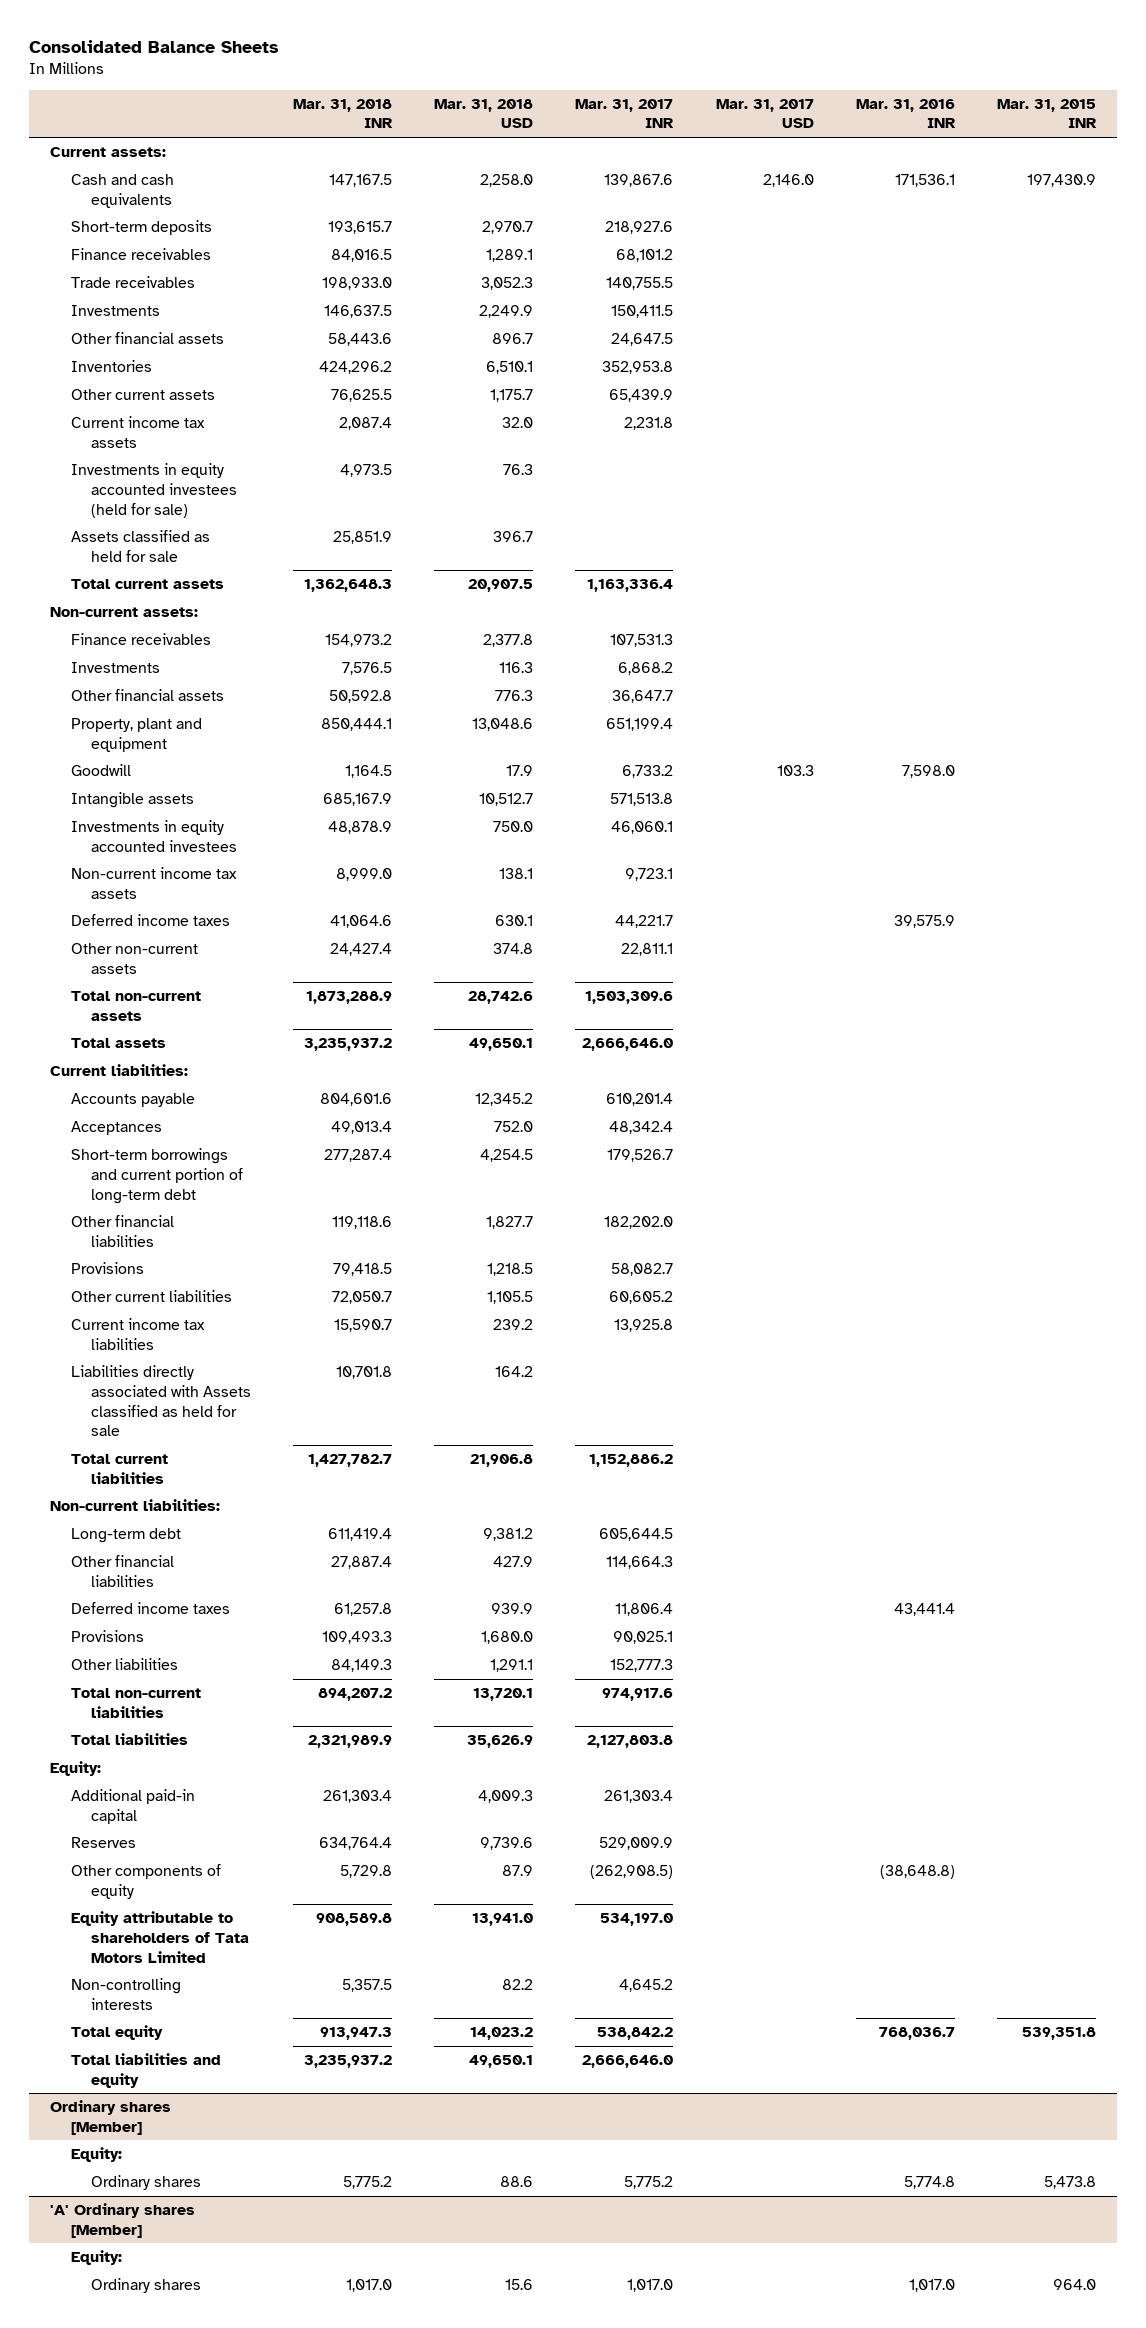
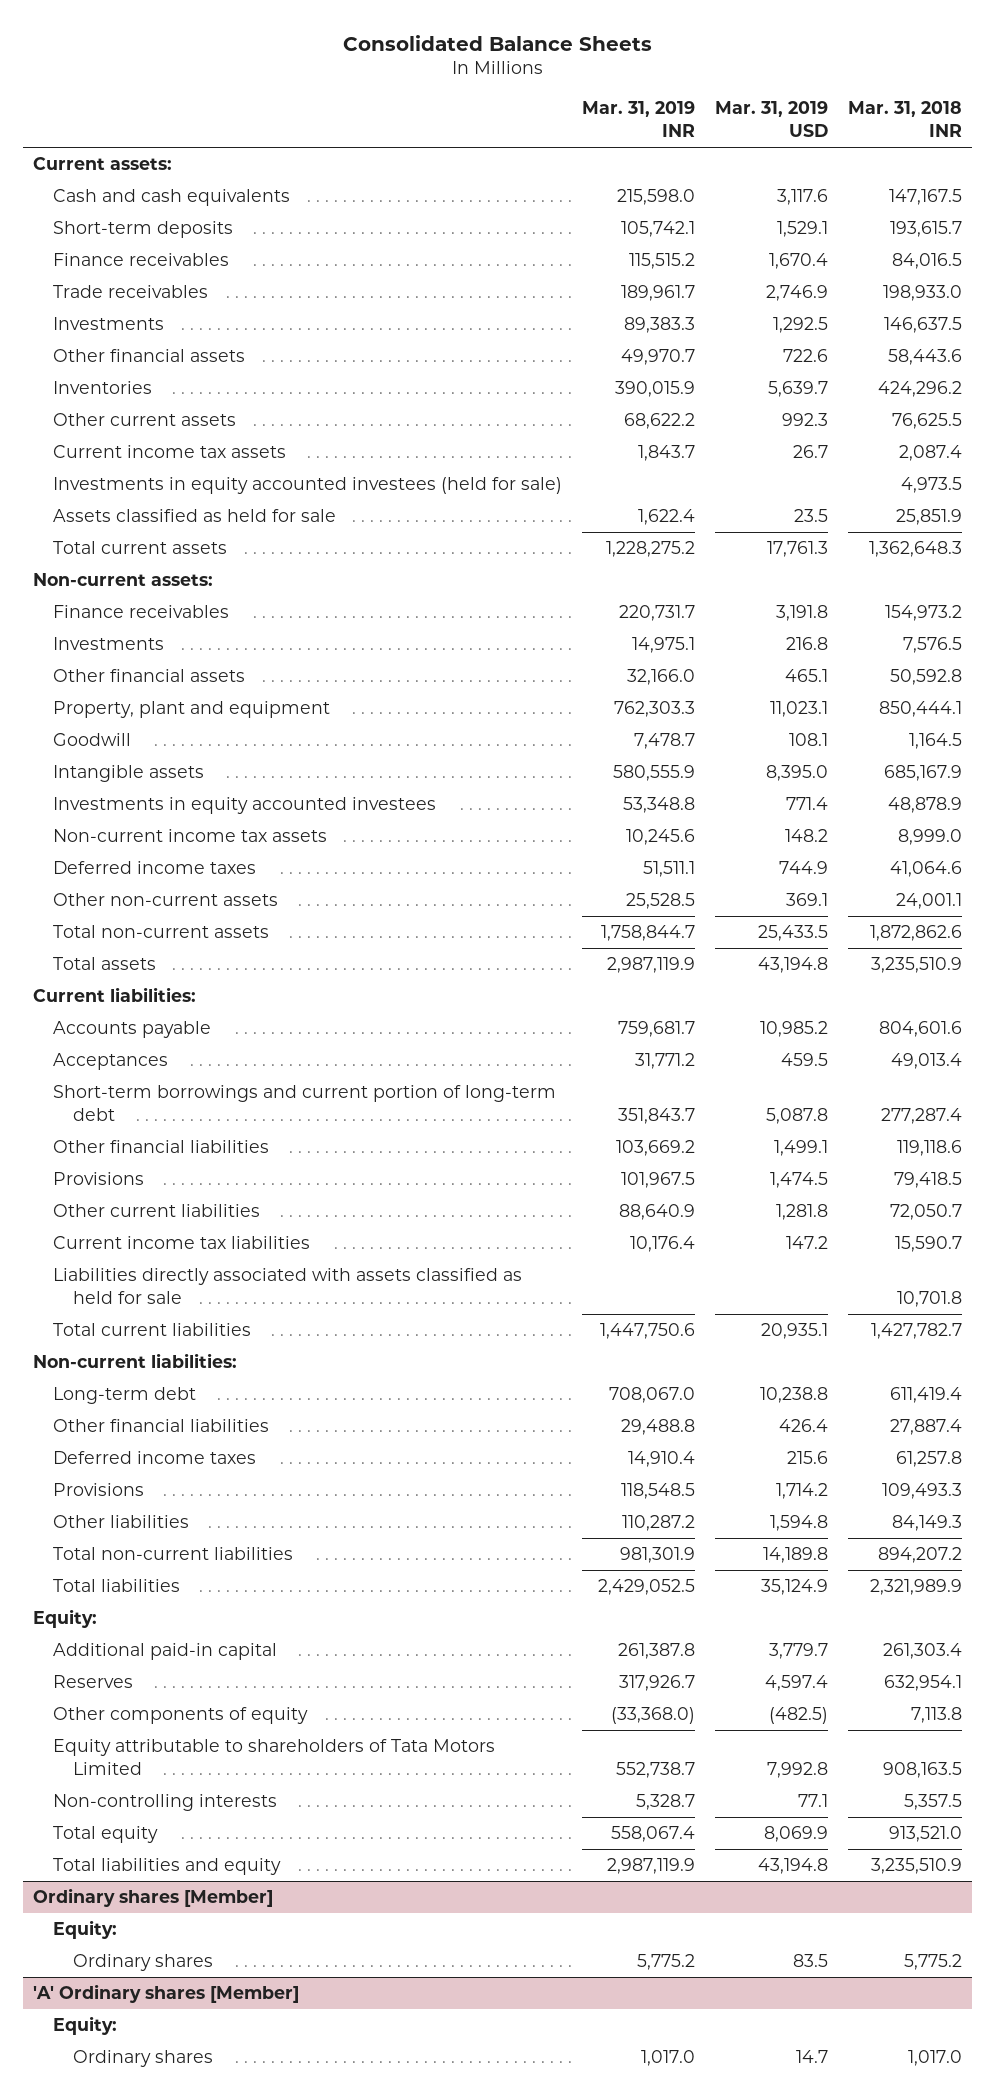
[434,98,534,129] Mar. 31, 2018 USD -> none
[575,98,675,129] Mar. 31, 2017 INR -> none
[715,98,814,129] Mar. 31, 2017 USD -> none
[855,98,956,129] Mar. 31, 2016 INR -> none
[996,98,1097,129] Mar. 31, 2015 INR -> none
none -> [582,101,696,138] Mar. 31, 2019 INR
none -> [715,101,829,138] Mar. 31, 2019 USD
[330,943,393,957] 24,427.4 -> [896,893,963,910] 24,001.1
[306,991,393,1005] 1,873,288.9 -> [870,925,963,942] 1,872,862.6
[304,1038,393,1052] 3,235,937.2 -> [871,957,963,974] 3,235,510.9
[70,1365,251,1437] Liabilities directly associated with Assets classified as held for sale -> [53,1268,523,1304] Liabilities directly associated with assets classified as held for sale
[319,1837,393,1851] 634,764.4 -> [884,1675,963,1692] 632,954.1
[340,1865,393,1879] 5,729.8 -> [911,1707,963,1724] 7,113.8
[316,1913,393,1927] 908,589.8 -> [883,1761,963,1778] 908,163.5
[320,2027,393,2041] 913,947.3 -> [889,1826,963,1843] 913,521.0
[304,2055,393,2069] 3,235,937.2 -> [871,1858,963,1875] 3,235,510.9

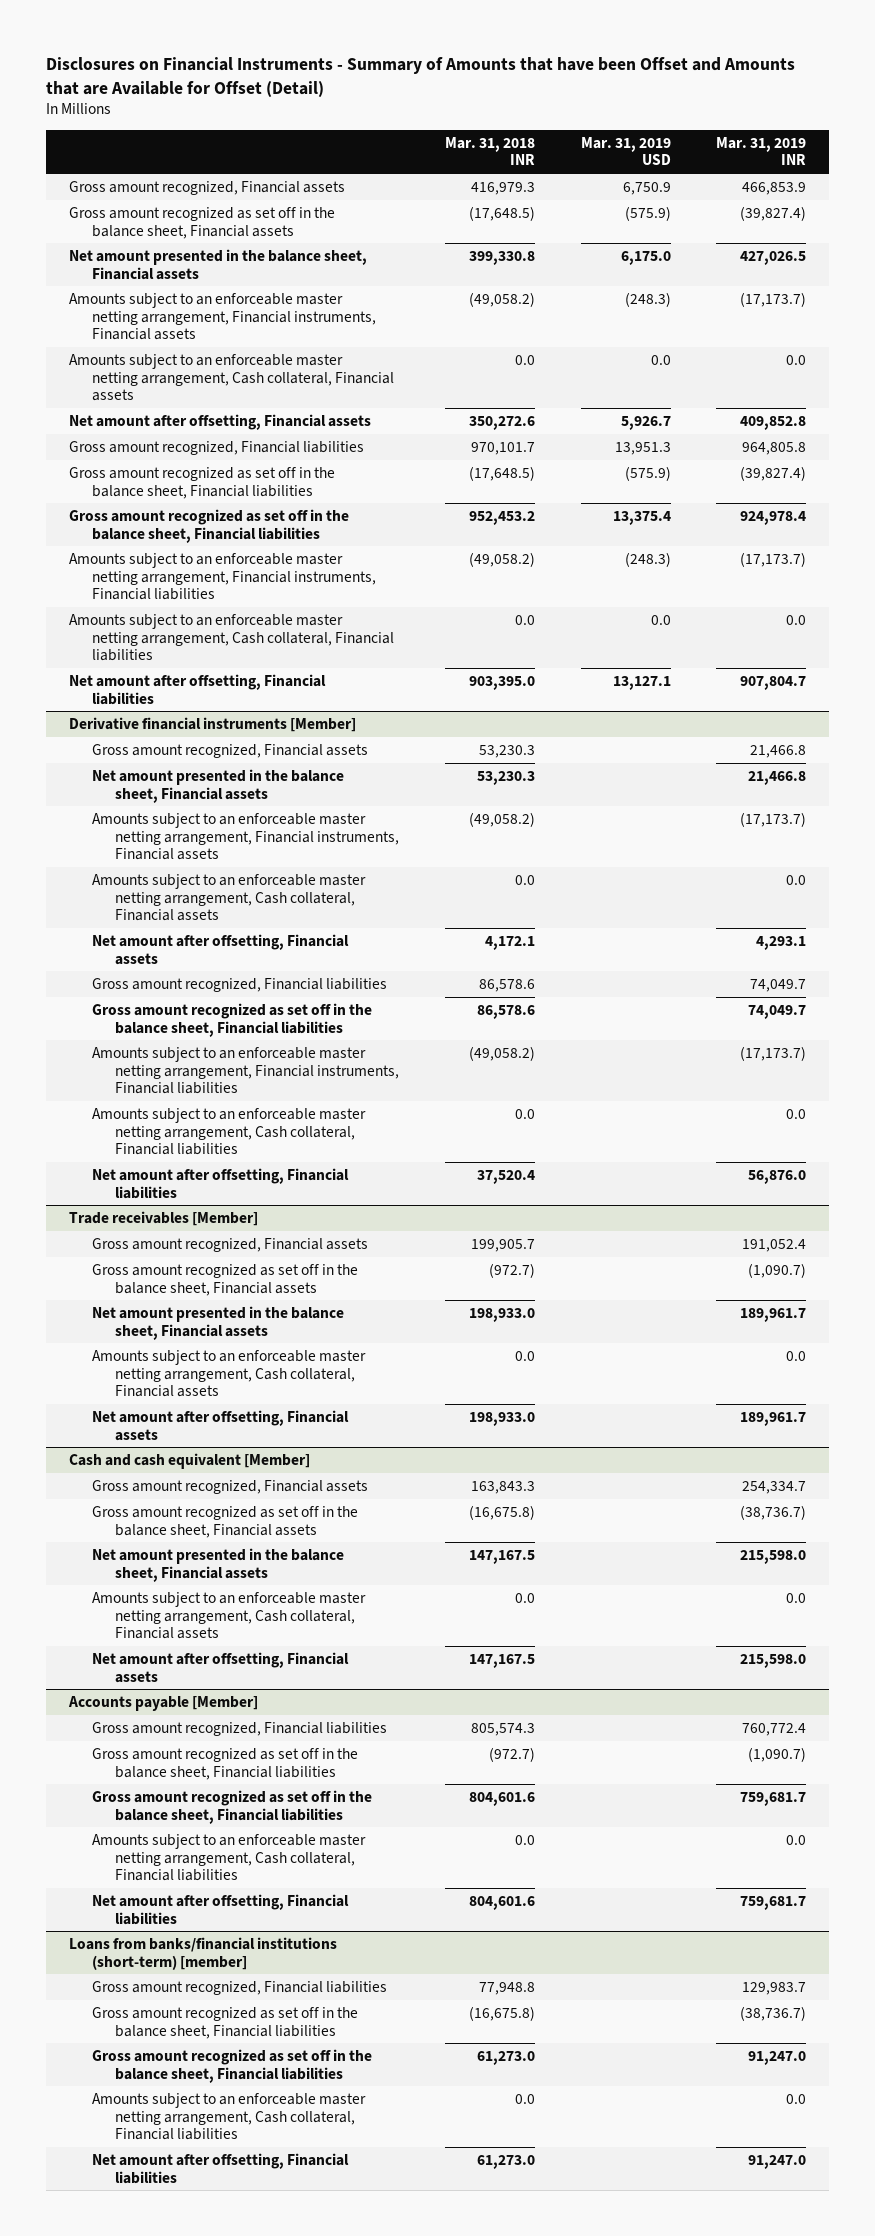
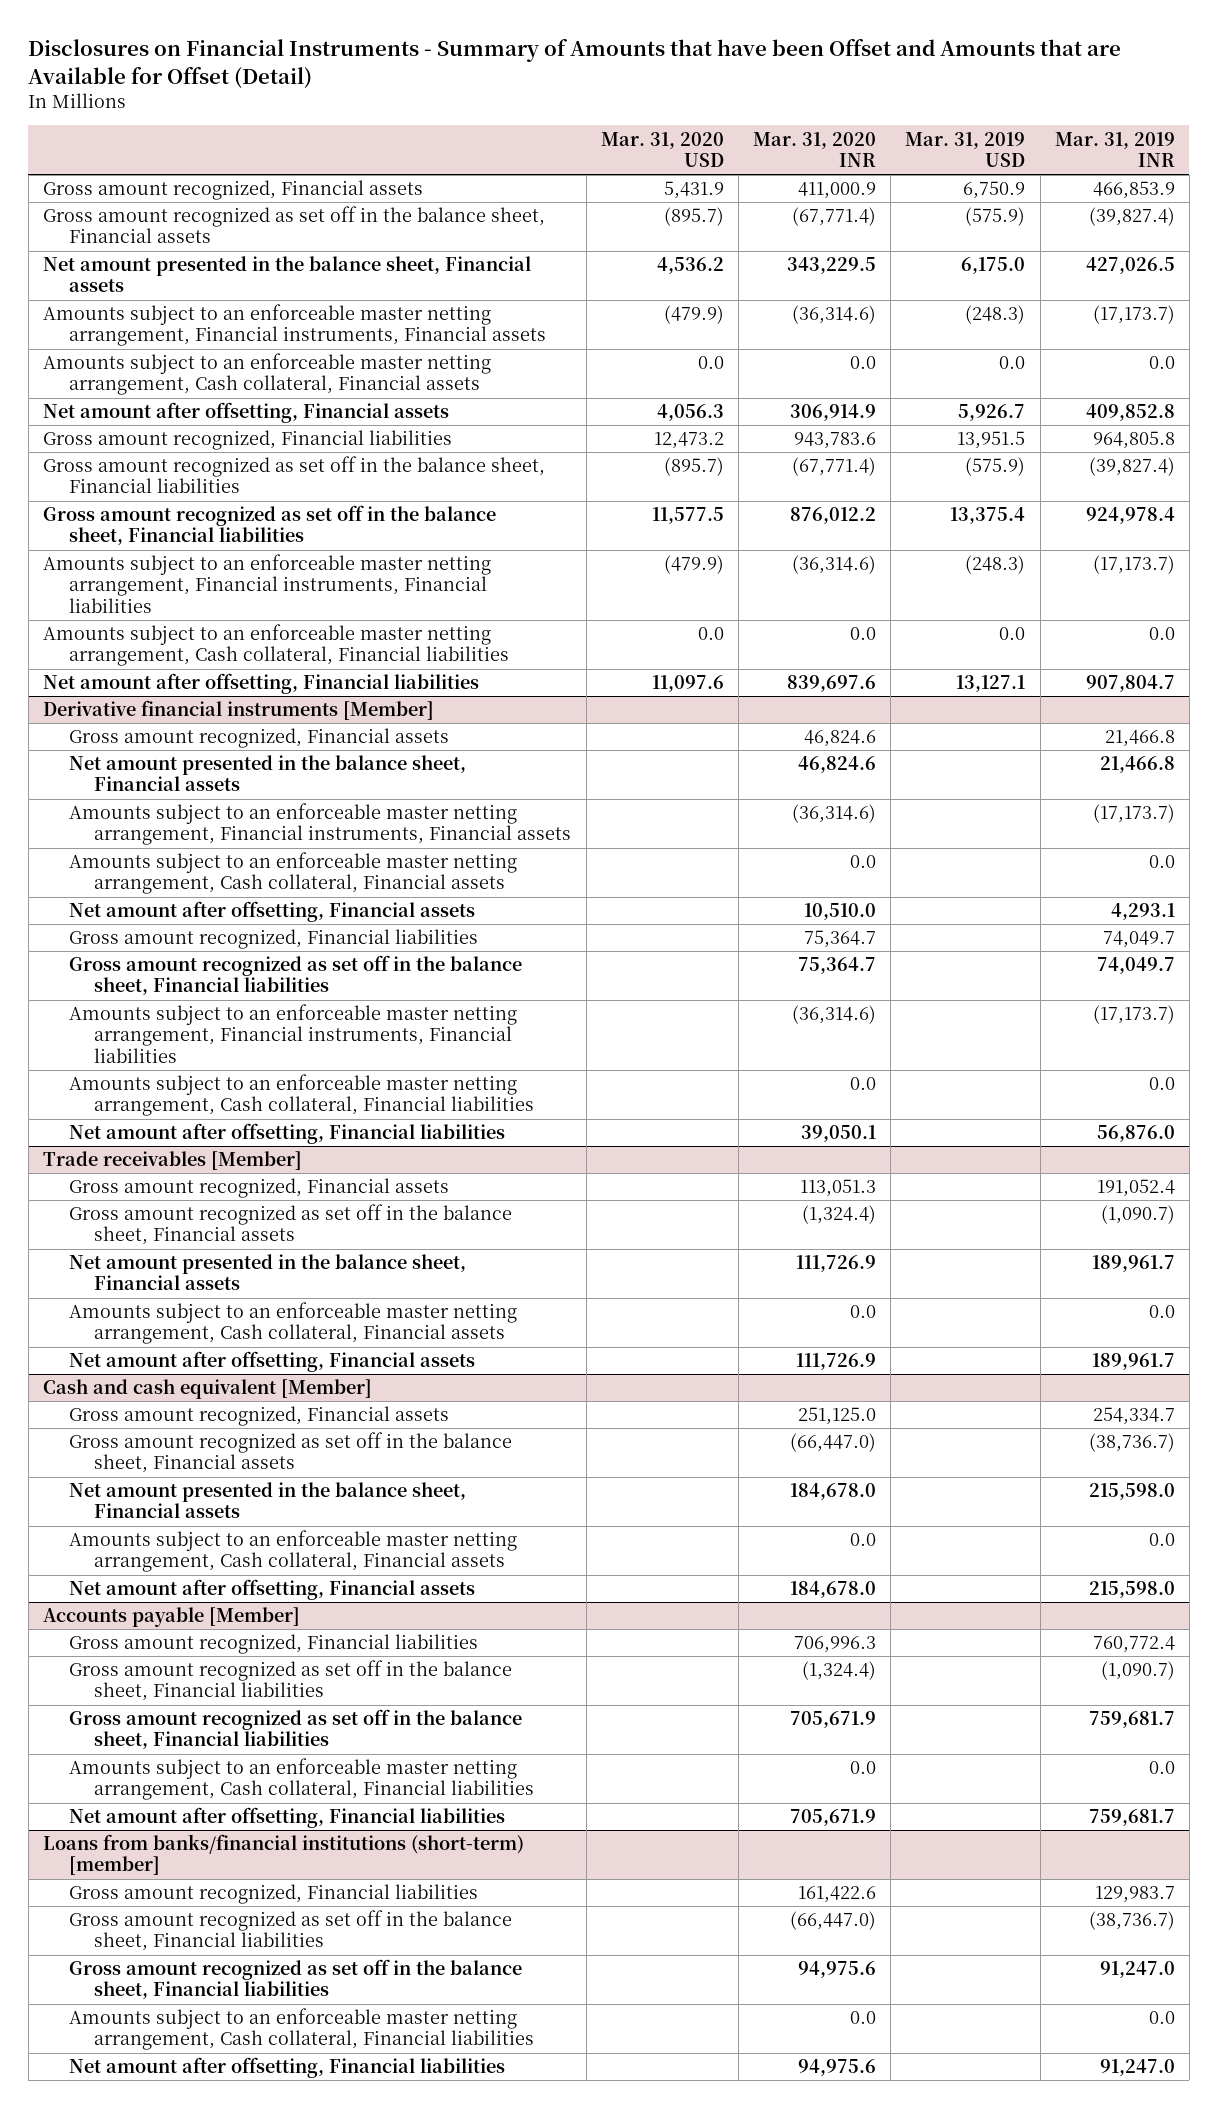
[445,136,536,166] Mar. 31, 2018 INR -> none
none -> [600,131,724,167] Mar. 31, 2020 USD
none -> [753,131,877,167] Mar. 31, 2020 INR
[614,441,671,455] 13,951.3 -> [957,431,1026,450] 13,951.5

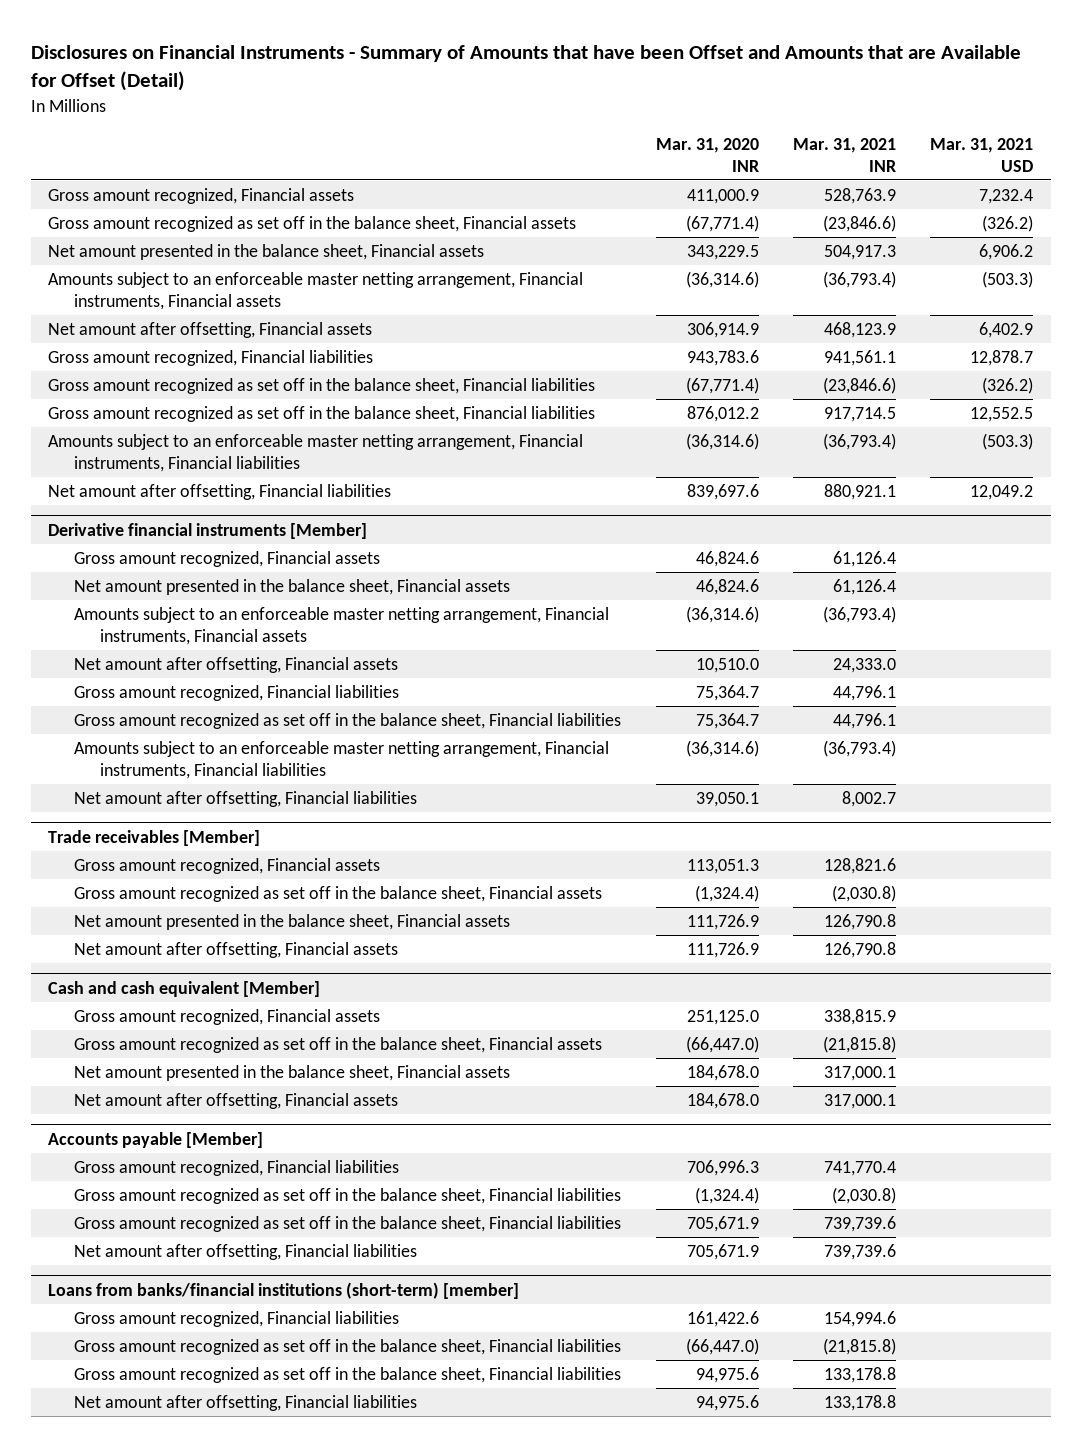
[600,131,724,167] Mar. 31, 2020 USD -> none
[905,131,1026,167] Mar. 31, 2019 USD -> none
[1054,131,1175,167] Mar. 31, 2019 INR -> none
none -> [792,137,896,172] Mar. 31, 2021 INR
none -> [930,137,1034,172] Mar. 31, 2021 USD
[43,353,492,396] Amounts subject to an enforceable master netting arrangement, Cash collateral, Financial assets -> none
[43,624,509,667] Amounts subject to an enforceable master netting arrangement, Cash collateral, Financial liabilities -> none
[68,852,517,895] Amounts subject to an enforceable master netting arrangement, Cash collateral, Financial assets -> none
[68,1074,535,1117] Amounts subject to an enforceable master netting arrangement, Cash collateral, Financial liabilities -> none
[68,1302,517,1345] Amounts subject to an enforceable master netting arrangement, Cash collateral, Financial assets -> none
[68,1530,517,1573] Amounts subject to an enforceable master netting arrangement, Cash collateral, Financial assets -> none
[68,1758,535,1801] Amounts subject to an enforceable master netting arrangement, Cash collateral, Financial liabilities -> none
[68,2008,535,2051] Amounts subject to an enforceable master netting arrangement, Cash collateral, Financial liabilities -> none

